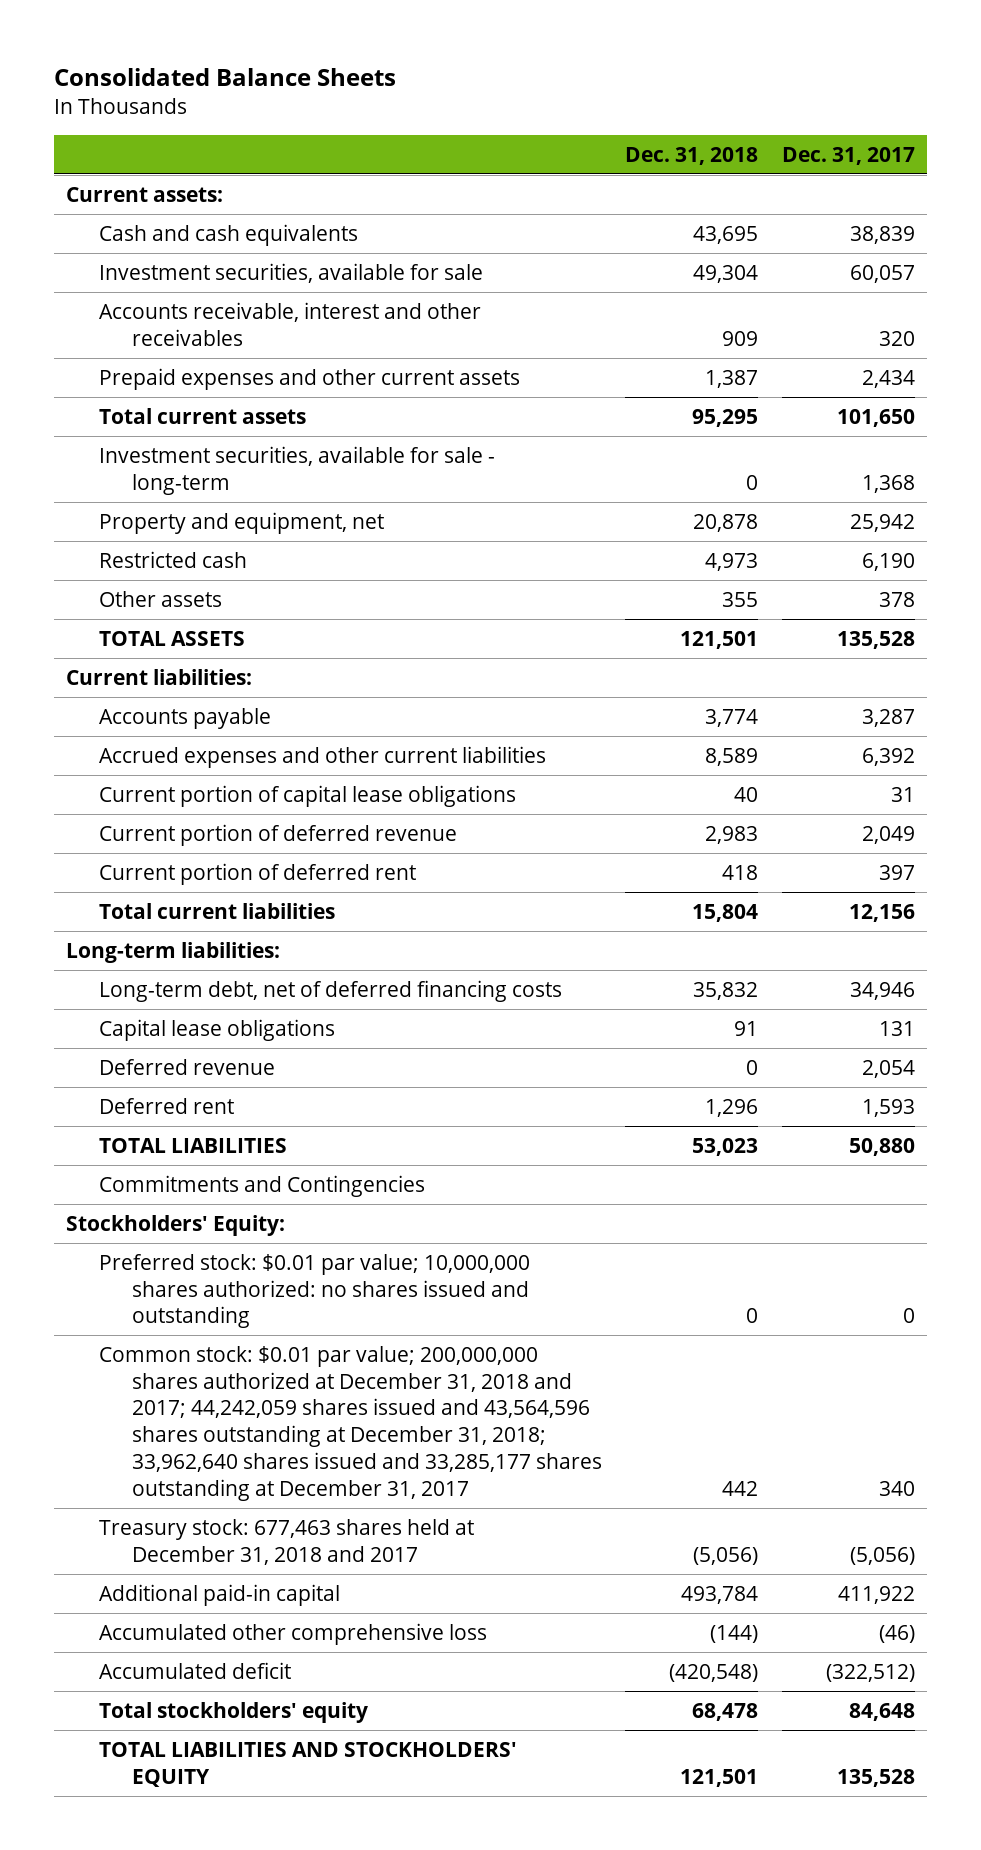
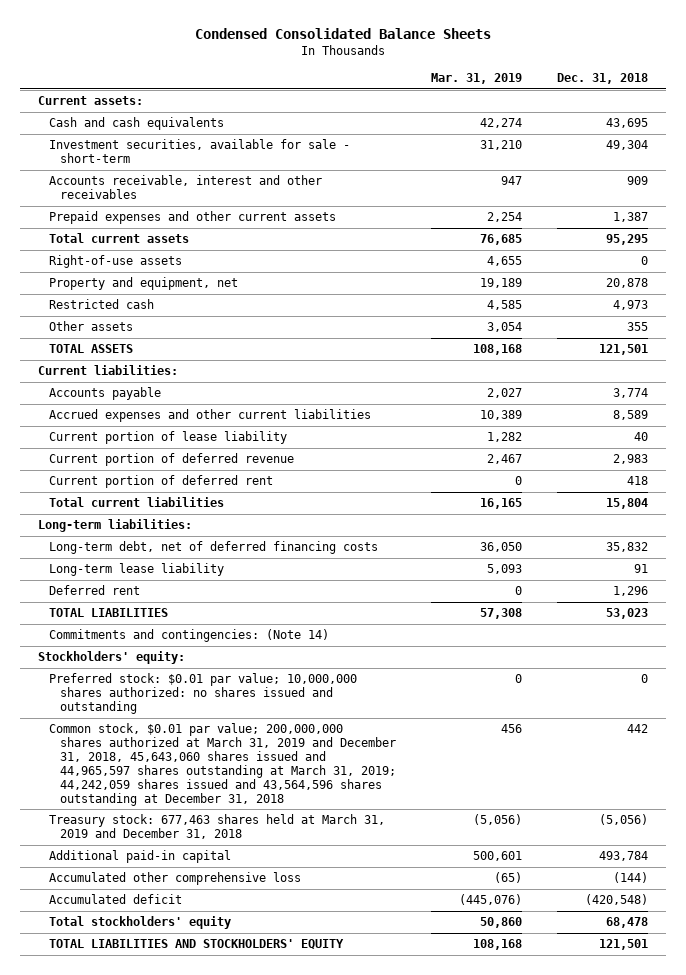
[53,68,396,87] Consolidated Balance Sheets -> [195,27,492,39] Condensed Consolidated Balance Sheets
[782,146,916,165] Dec. 31, 2017 -> none
none -> [431,72,523,84] Mar. 31, 2019
[98,262,483,283] Investment securities, available for sale -> [48,139,350,164] Investment securities, available for sale - short-term
[98,445,495,495] Investment securities, available for sale - long-term -> none
none -> [48,255,182,269] Right-of-use assets
[98,784,516,807] Current portion of capital lease obligations -> [48,431,287,445] Current portion of lease liability
[98,1018,335,1041] Capital lease obligations -> none
[98,1058,275,1075] Deferred revenue -> none
none -> [48,563,224,577] Long-term lease liability
[98,1174,425,1197] Commitments and Contingencies -> [48,629,329,643] Commitments and contingencies: (Note 14)
[65,1214,285,1236] Stockholders' Equity: -> [37,651,185,665] Stockholders' equity:
[98,1345,602,1501] Common stock: $0.01 par value; 200,000,000 shares authorized at December 31, 2018 and 2017; 44,242,059 shares issued and 43,564,596 shares outstanding at December 31, 2018; 33,962,640 shares issued and 33,285,177 shares outstanding at December 31, 2017 -> [48,723,397,806] Common stock, $0.01 par value; 200,000,000 shares authorized at March 31, 2019 and December 31, 2018, 45,643,060 shares issued and 44,965,597 shares outstanding at March 31, 2019; 44,242,059 shares issued and 43,564,596 shares outstanding at December 31, 2018
[98,1518,474,1565] Treasury stock: 677,463 shares held at December 31, 2018 and 2017 -> [48,814,385,840] Treasury stock: 677,463 shares held at March 31, 2019 and December 31, 2018

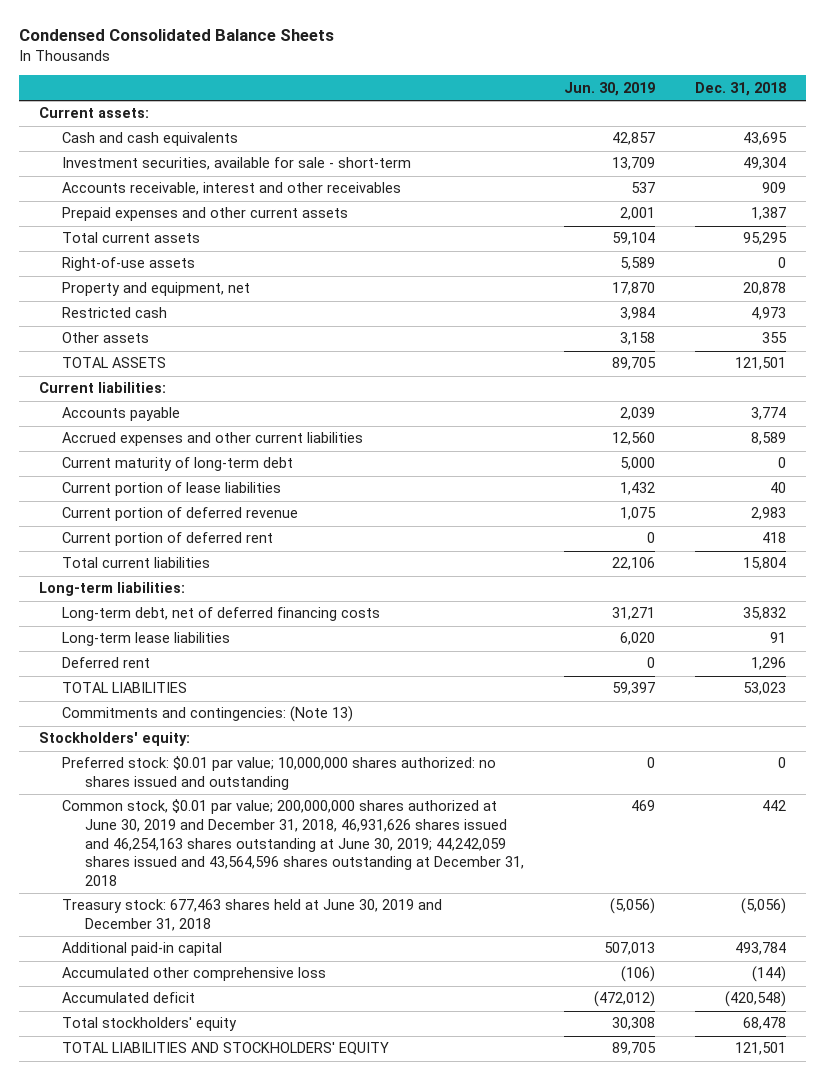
[431,72,523,84] Mar. 31, 2019 -> none
none -> [563,81,655,96] Jun. 30, 2019
none -> [61,457,293,472] Current maturity of long-term debt
[48,431,287,445] Current portion of lease liability -> [61,482,281,497] Current portion of lease liabilities
[48,563,224,577] Long-term lease liability -> [61,632,230,647] Long-term lease liabilities
[48,629,329,643] Commitments and contingencies: (Note 14) -> [61,706,353,723] Commitments and contingencies: (Note 13)
[48,723,397,806] Common stock, $0.01 par value; 200,000,000 shares authorized at March 31, 2019 and December 31, 2018, 45,643,060 shares issued and 44,965,597 shares outstanding at March 31, 2019; 44,242,059 shares issued and 43,564,596 shares outstanding at December 31, 2018 -> [61,799,525,886] Common stock, $0.01 par value; 200,000,000 shares authorized at June 30, 2019 and December 31, 2018, 46,931,626 shares issued and 46,254,163 shares outstanding at June 30, 2019; 44,242,059 shares issued and 43,564,596 shares outstanding at December 31, 2018
[48,814,385,840] Treasury stock: 677,463 shares held at March 31, 2019 and December 31, 2018 -> [61,899,442,932] Treasury stock: 677,463 shares held at June 30, 2019 and December 31, 2018

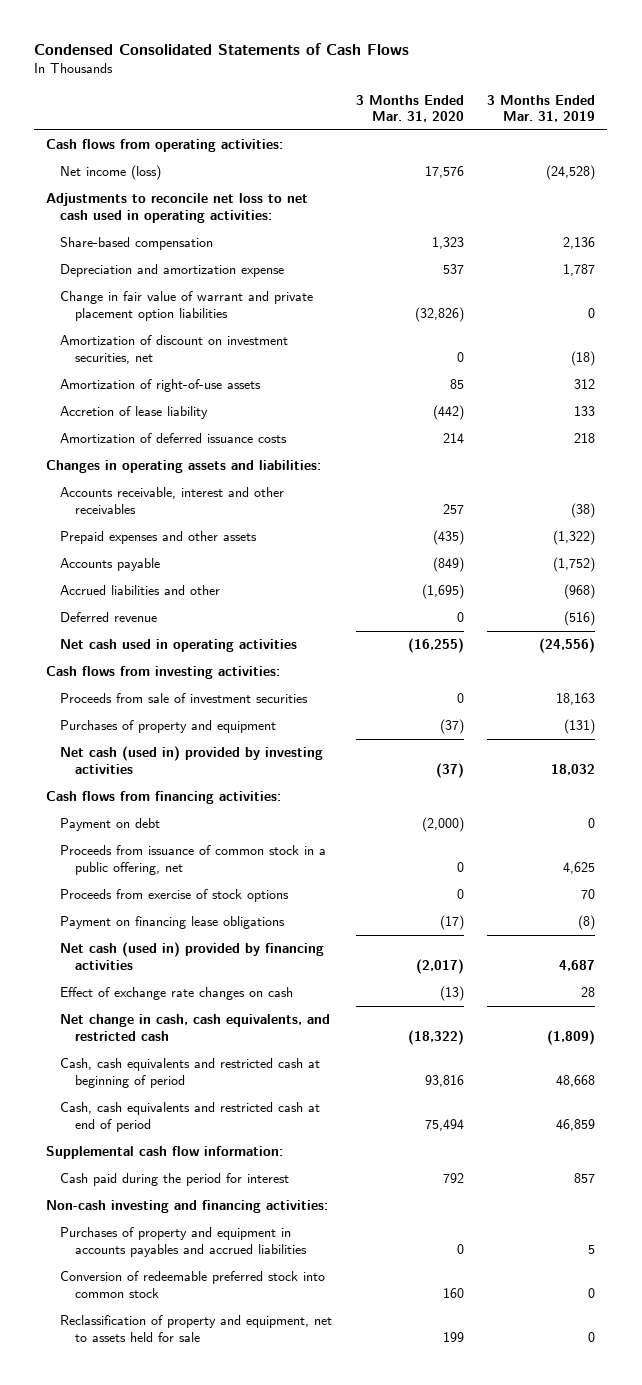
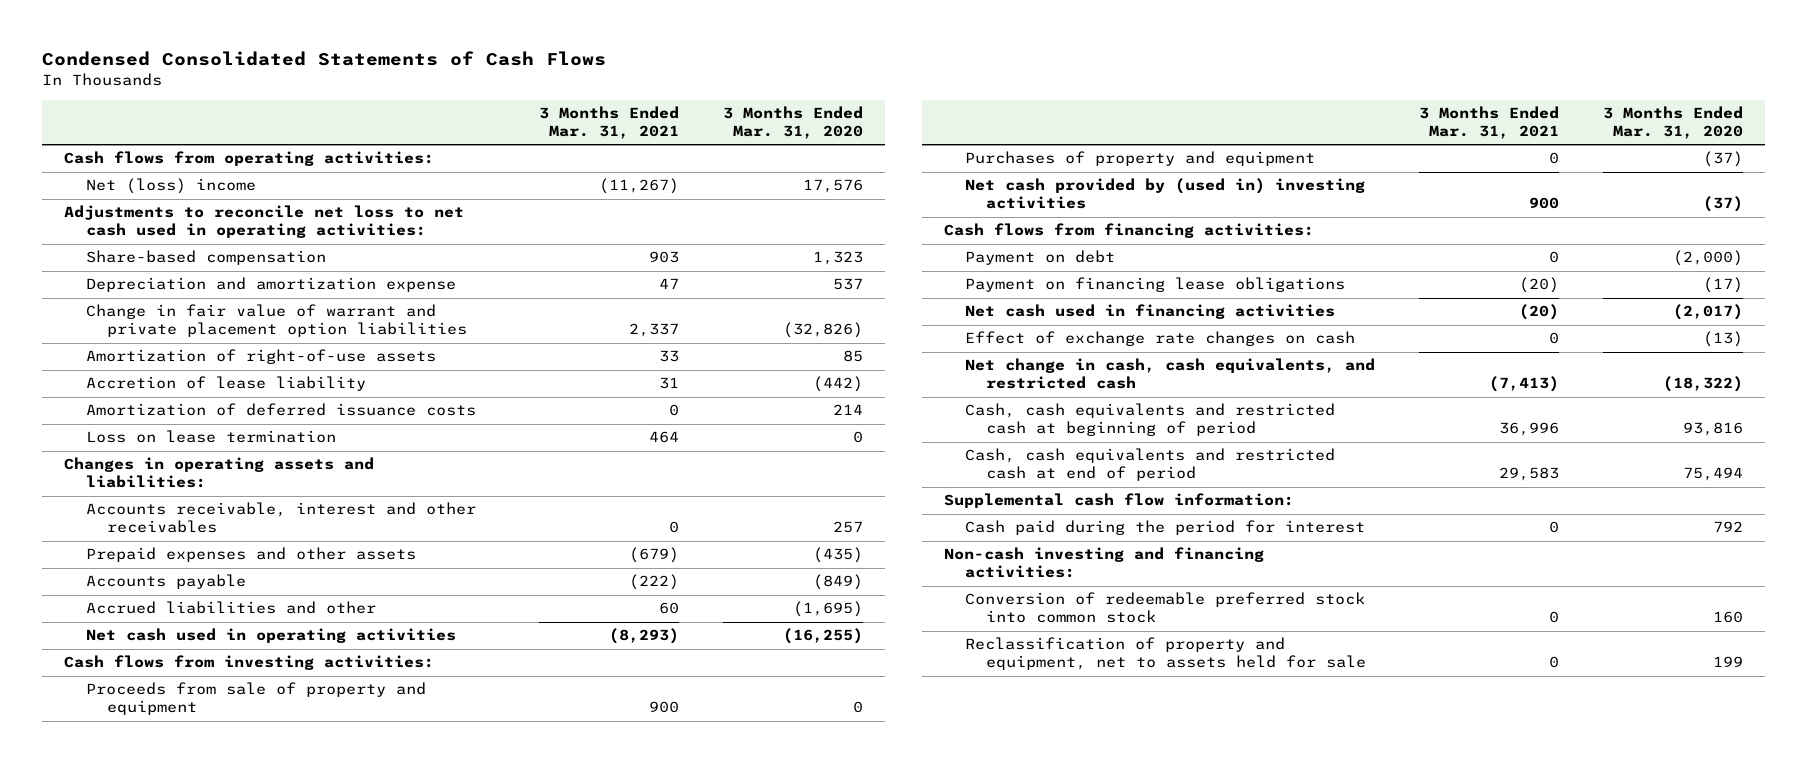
[487,94,596,123] 3 Months Ended Mar. 31, 2019 -> none
none -> [539,105,680,139] 3 Months Ended Mar. 31, 2021
[60,165,162,181] Net income (loss) -> [85,178,256,195] Net (loss) income
[60,335,289,364] Amortization of discount on investment securities, net -> none
none -> [85,430,336,444] Loss on lease termination
[60,612,158,623] Deferred revenue -> none
[60,693,309,704] Proceeds from sale of investment securities -> none
none -> [85,682,426,716] Proceeds from sale of property and equipment
[60,746,324,774] Net cash (used in) provided by investing activities -> [964,178,1365,210] Net cash provided by (used in) investing activities
[60,845,327,875] Proceeds from issuance of common stock in a public offering, net -> none
[60,889,290,903] Proceeds from exercise of stock options -> none
[60,942,325,970] Net cash (used in) provided by financing activities -> [964,304,1335,320] Net cash used in financing activities
[60,1227,307,1257] Purchases of property and equipment in accounts payables and accrued liabilities -> none

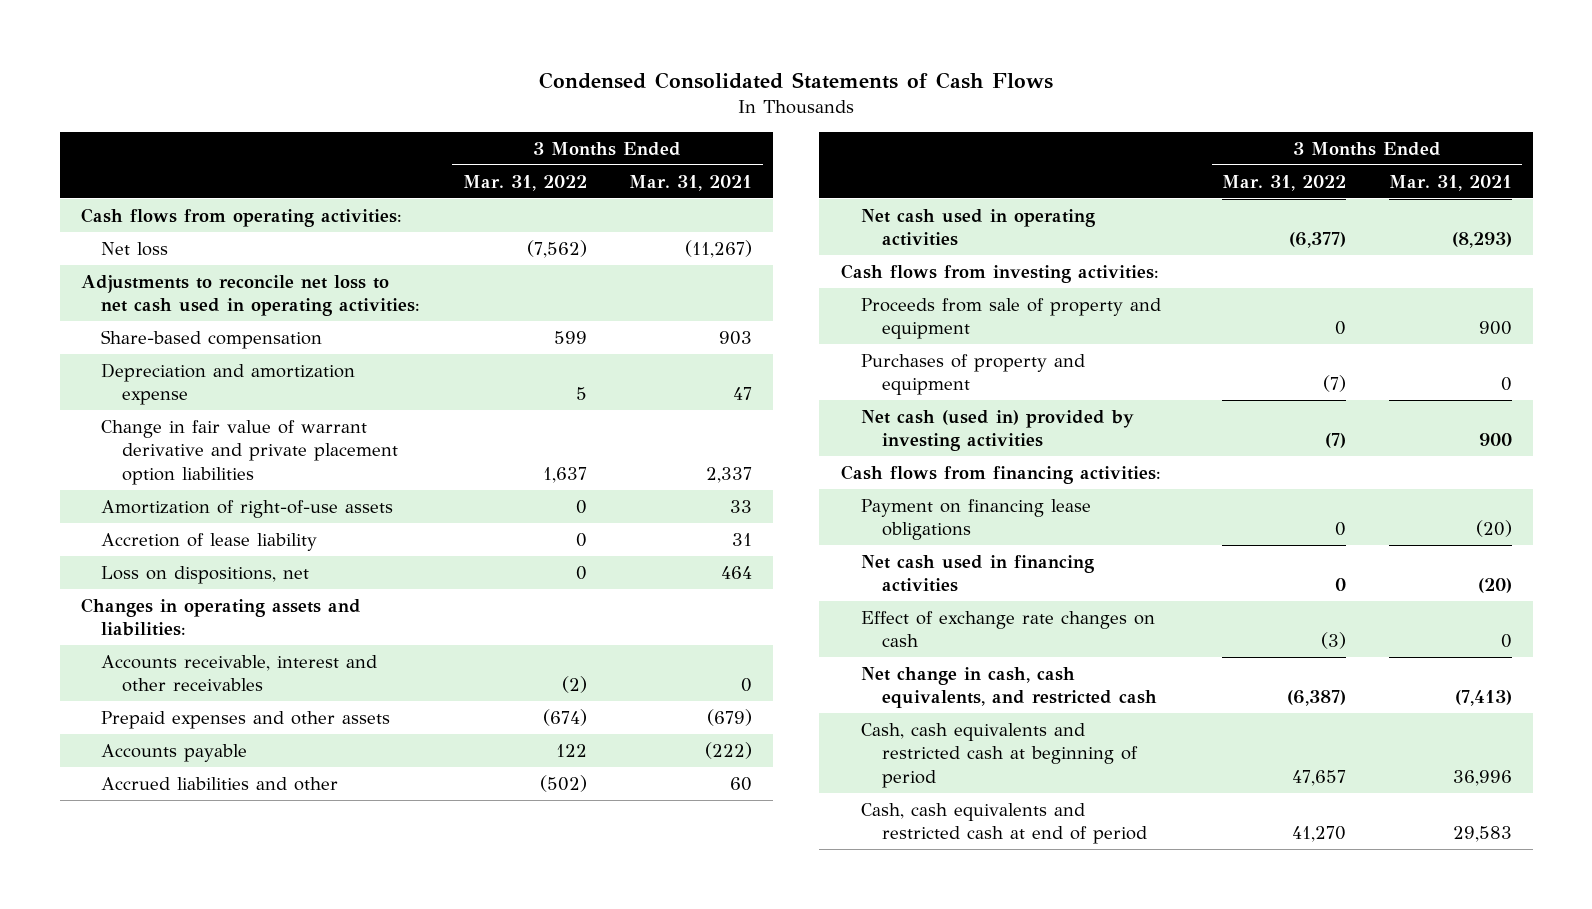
[723,105,864,139] 3 Months Ended Mar. 31, 2020 -> none
none -> [462,174,587,191] Mar. 31, 2022
[85,178,256,195] Net (loss) income -> [101,241,169,256] Net loss
[85,304,467,338] Change in fair value of warrant and private placement option liabilities -> [101,419,399,485] Change in fair value of warrant derivative and private placement option liabilities
[85,403,476,417] Amortization of deferred issuance costs -> none
[85,430,336,444] Loss on lease termination -> [101,565,310,584] Loss on dispositions, net
[964,178,1365,210] Net cash provided by (used in) investing activities -> [861,409,1135,452] Net cash (used in) provided by investing activities
[964,250,1115,266] Payment on debt -> none
[943,493,1294,509] Supplemental cash flow information: -> none
[964,520,1365,536] Cash paid during the period for interest -> none
[943,547,1264,579] Non-cash investing and financing activities: -> none
[964,592,1365,624] Conversion of redeemable preferred stock into common stock -> none
[964,637,1367,671] Reclassification of property and equipment, net to assets held for sale -> none

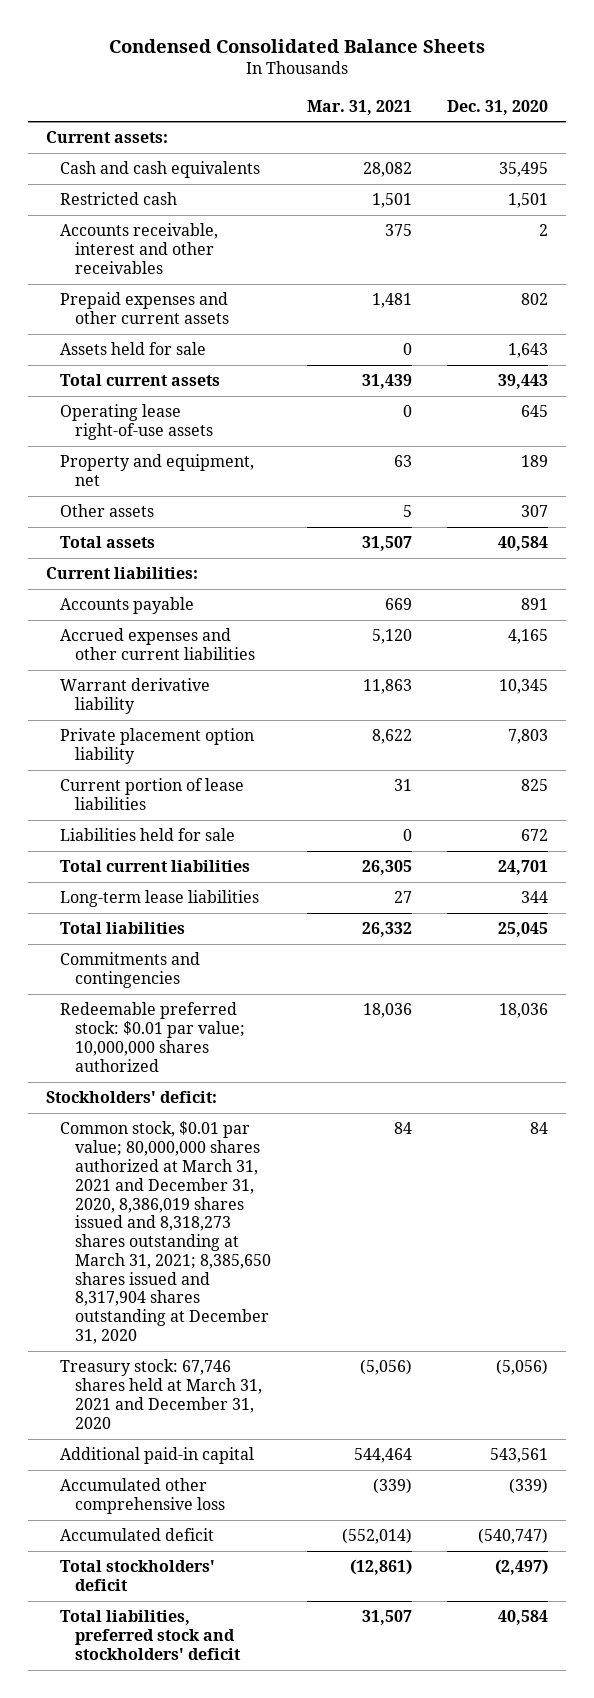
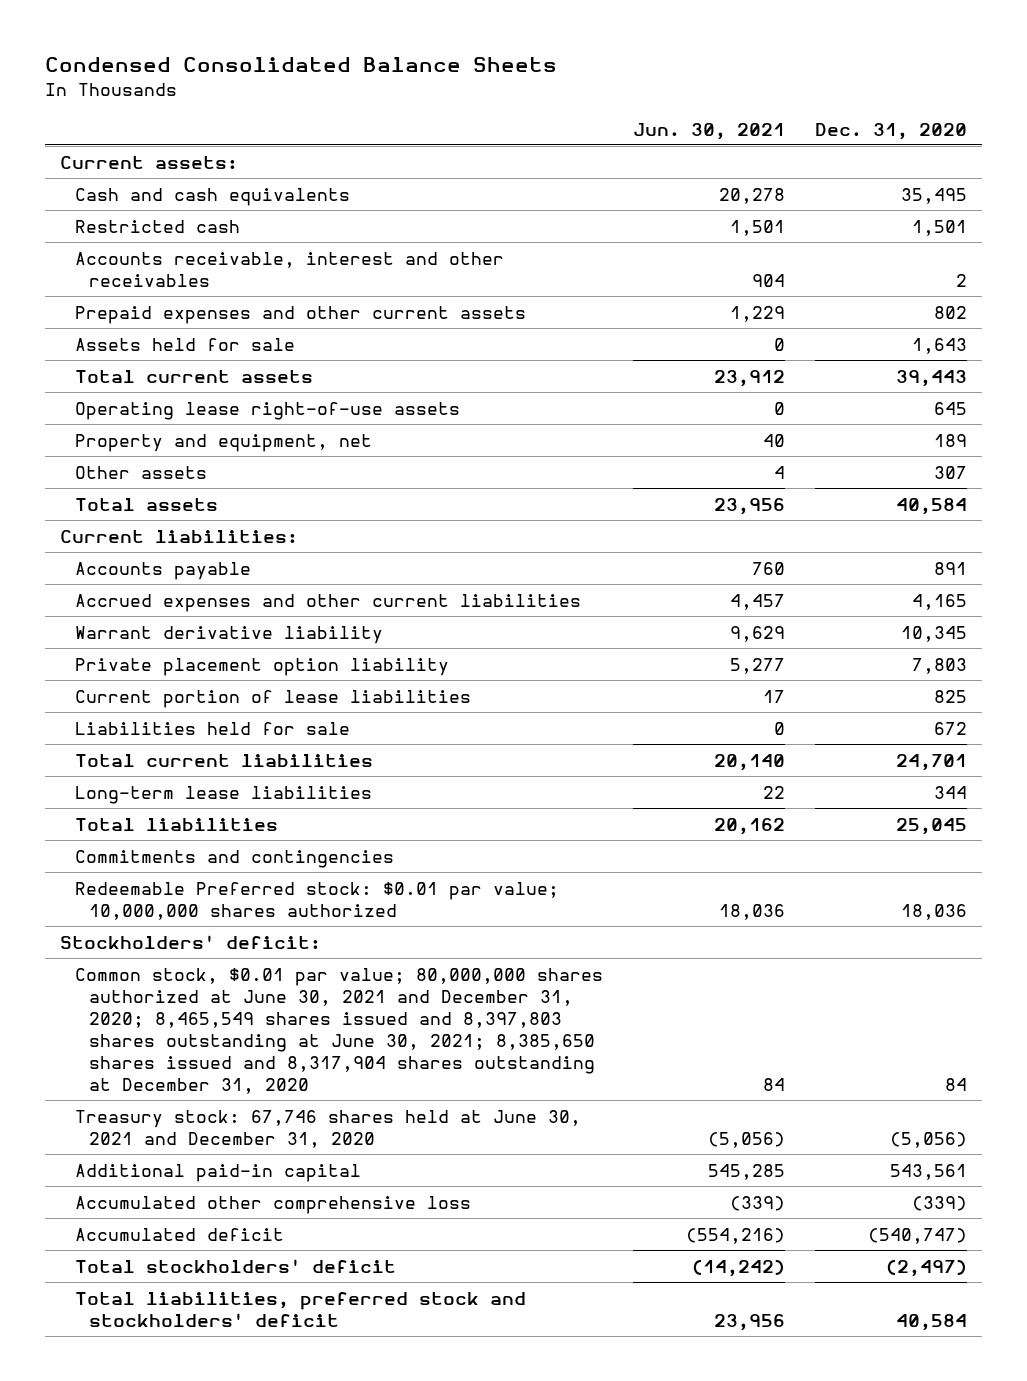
[306,99,412,115] Mar. 31, 2021 -> none
none -> [632,122,785,140] Jun. 30, 2021
[60,1002,246,1072] Redeemable preferred stock: $0.01 par value; 10,000,000 shares authorized -> [74,881,559,920] Redeemable Preferred stock: $0.01 par value; 10,000,000 shares authorized
[60,1121,272,1345] Common stock, $0.01 par value; 80,000,000 shares authorized at March 31, 2021 and December 31, 2020, 8,386,019 shares issued and 8,318,273 shares outstanding at March 31, 2021; 8,385,650 shares issued and 8,317,904 shares outstanding at December 31, 2020 -> [74,967,603,1094] Common stock, $0.01 par value; 80,000,000 shares authorized at June 30, 2021 and December 31, 2020; 8,465,549 shares issued and 8,397,803 shares outstanding at June 30, 2021; 8,385,650 shares issued and 8,317,904 shares outstanding at December 31, 2020
[60,1359,263,1429] Treasury stock: 67,746 shares held at March 31, 2021 and December 31, 2020 -> [74,1109,581,1148] Treasury stock: 67,746 shares held at June 30, 2021 and December 31, 2020

